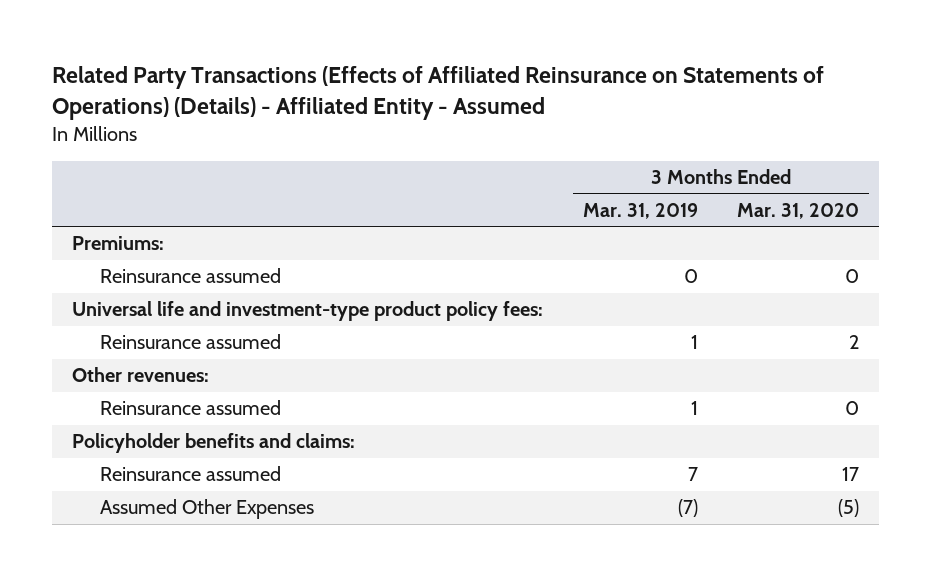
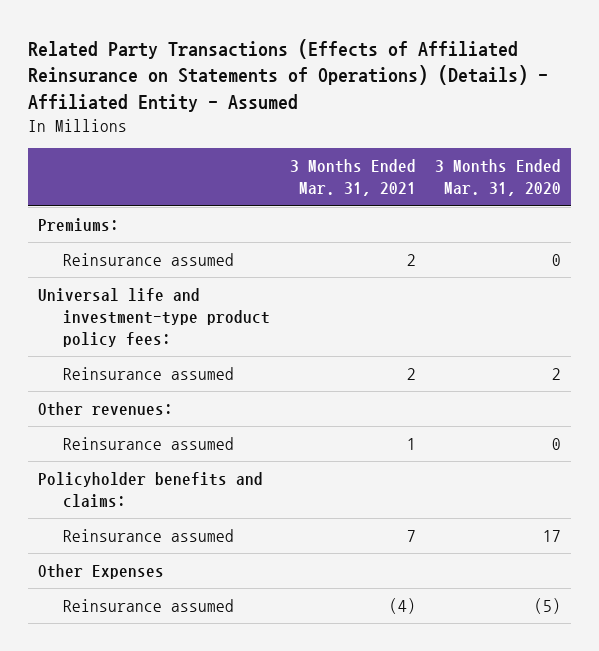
[582,202,698,219] Mar. 31, 2019 -> none
none -> [289,159,416,197] 3 Months Ended Mar. 31, 2021
none -> [37,564,164,580] Other Expenses
[100,499,315,520] Assumed Other Expenses -> [63,599,235,613] Reinsurance assumed

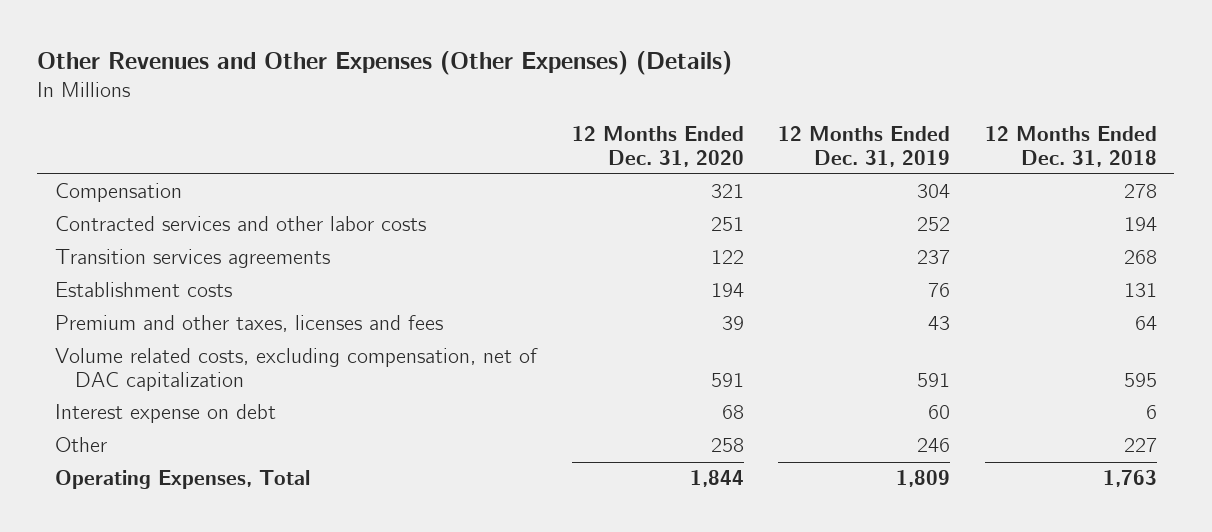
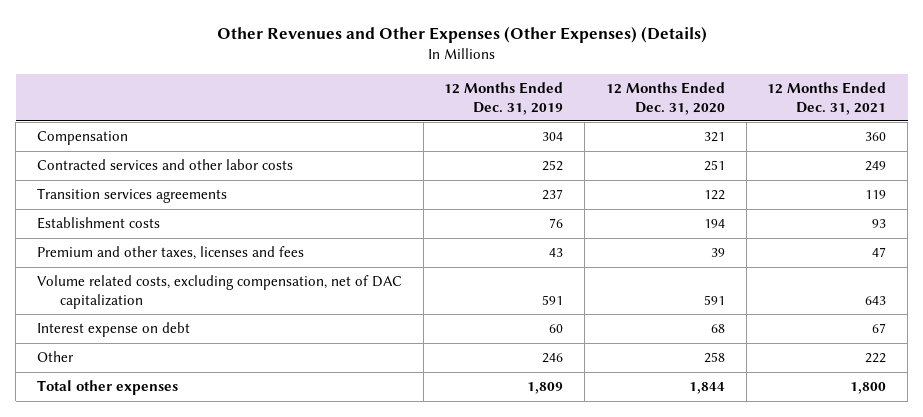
[985,125,1158,167] 12 Months Ended Dec. 31, 2018 -> none
none -> [767,81,887,115] 12 Months Ended Dec. 31, 2021
[54,470,310,490] Operating Expenses, Total -> [36,380,178,396] Total other expenses

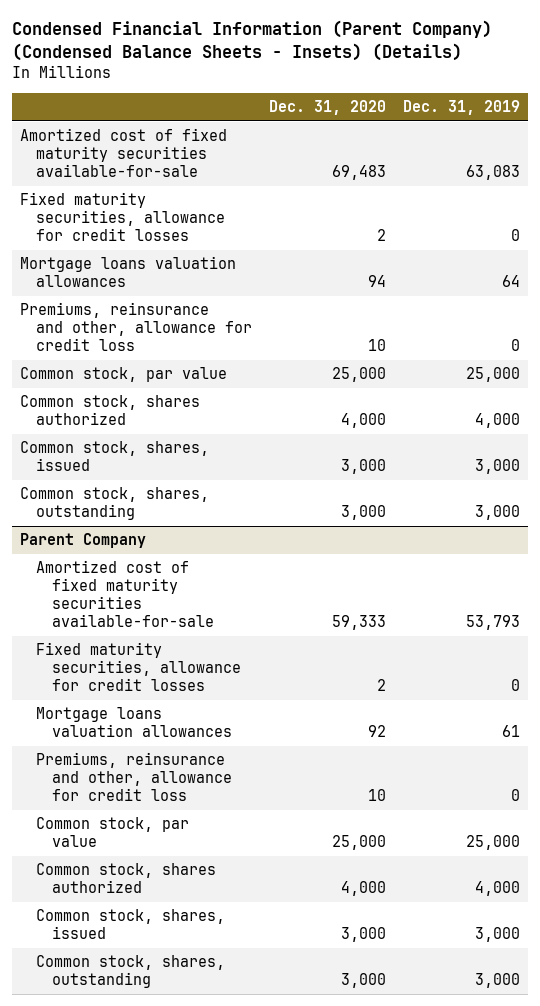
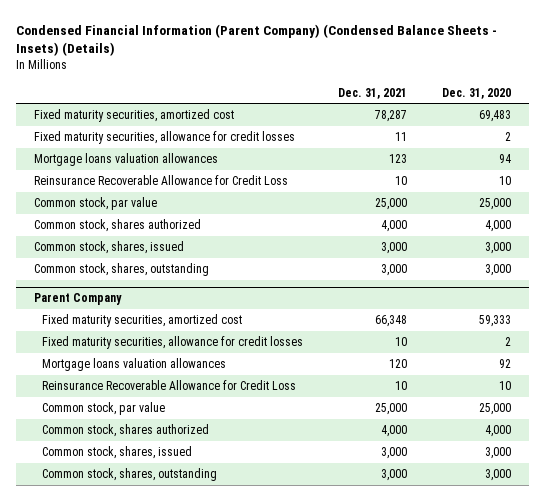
[402,100,520,116] Dec. 31, 2019 -> none
none -> [338,87,408,99] Dec. 31, 2021
[20,128,228,178] Amortized cost of fixed maturity securities available-for-sale -> [33,109,234,123] Fixed maturity securities, amortized cost
[20,302,253,352] Premiums, reinsurance and other, allowance for credit loss -> [33,175,288,186] Reinsurance Recoverable Allowance for Credit Loss
[36,560,214,628] Amortized cost of fixed maturity securities available-for-sale -> [42,314,243,328] Fixed maturity securities, amortized cost
[36,752,232,802] Premiums, reinsurance and other, allowance for credit loss -> [42,380,297,391] Reinsurance Recoverable Allowance for Credit Loss

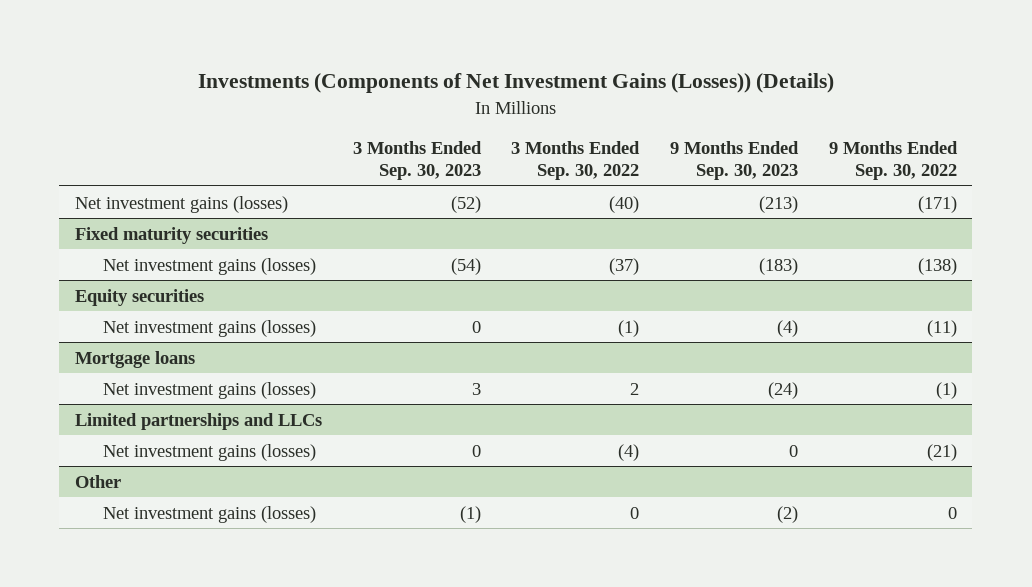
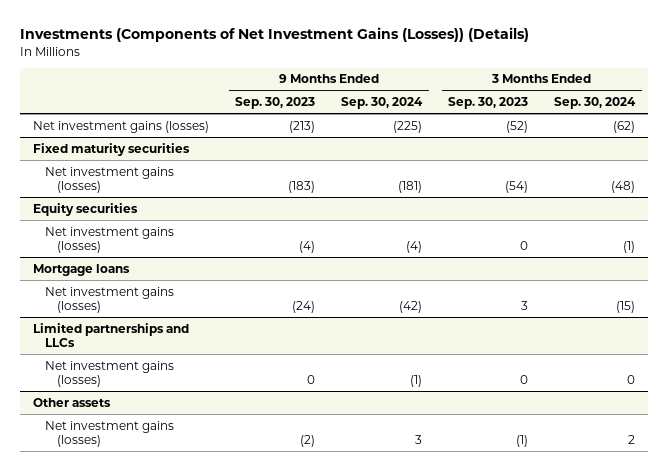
[511,140,641,181] 3 Months Ended Sep. 30, 2022 -> none
[828,140,958,181] 9 Months Ended Sep. 30, 2022 -> none
none -> [341,96,424,109] Sep. 30, 2024
none -> [554,96,637,109] Sep. 30, 2024
[74,474,121,488] Other -> [33,397,112,407] Other assets

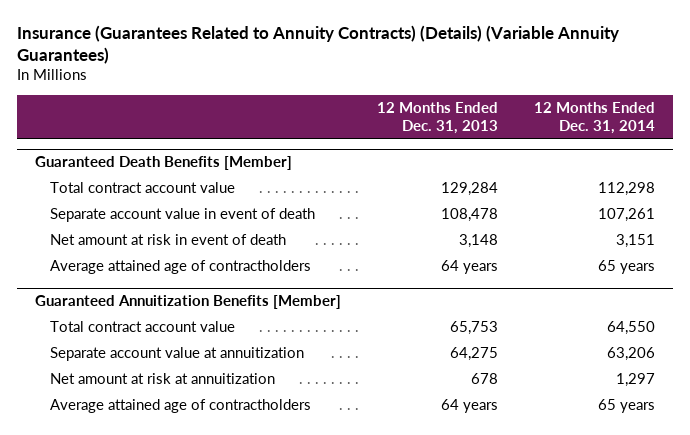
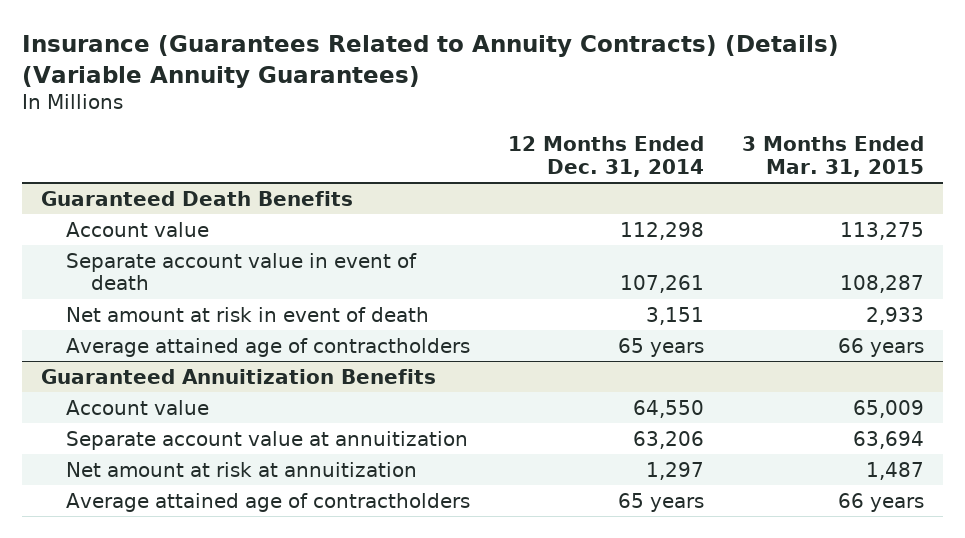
[376,101,498,135] 12 Months Ended Dec. 31, 2013 -> none
none -> [741,136,924,178] 3 Months Ended Mar. 31, 2015
[34,156,292,171] Guaranteed Death Benefits [Member] -> [40,190,353,206] Guaranteed Death Benefits
[49,182,235,194] Total contract account value -> [66,221,210,237] Account value
[34,295,341,310] Guaranteed Annuitization Benefits [Member] -> [40,368,436,384] Guaranteed Annuitization Benefits
[49,321,235,333] Total contract account value -> [66,399,210,415] Account value

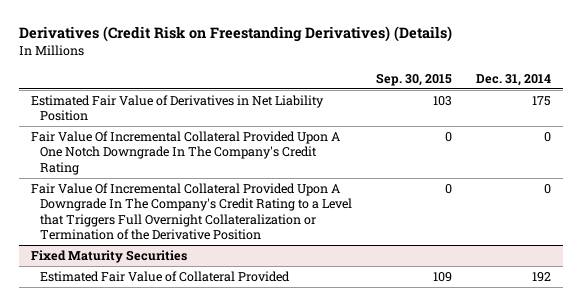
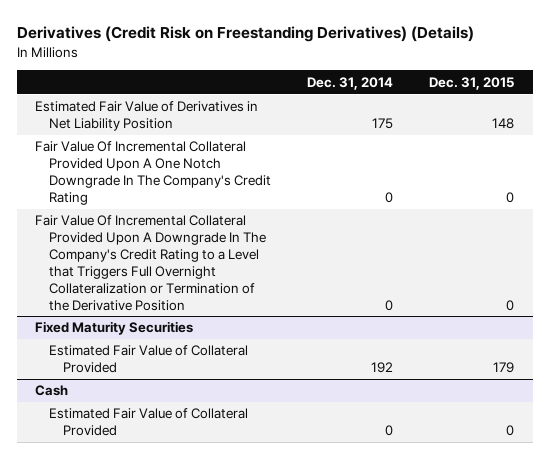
[376,72,453,86] Sep. 30, 2015 -> none
none -> [429,76,515,90] Dec. 31, 2015
none -> [35,385,69,397] Cash
none -> [48,408,248,437] Estimated Fair Value of Collateral Provided

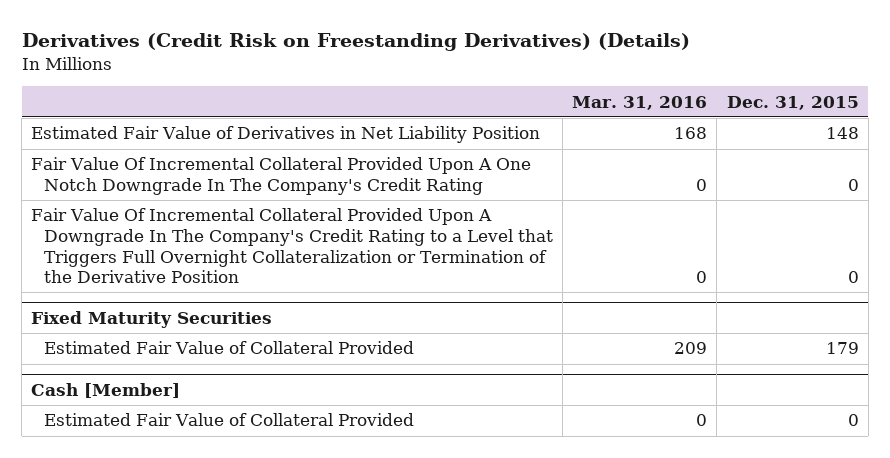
[307,76,394,90] Dec. 31, 2014 -> none
none -> [572,95,708,110] Mar. 31, 2016
[35,385,69,397] Cash -> [31,382,181,398] Cash [Member]

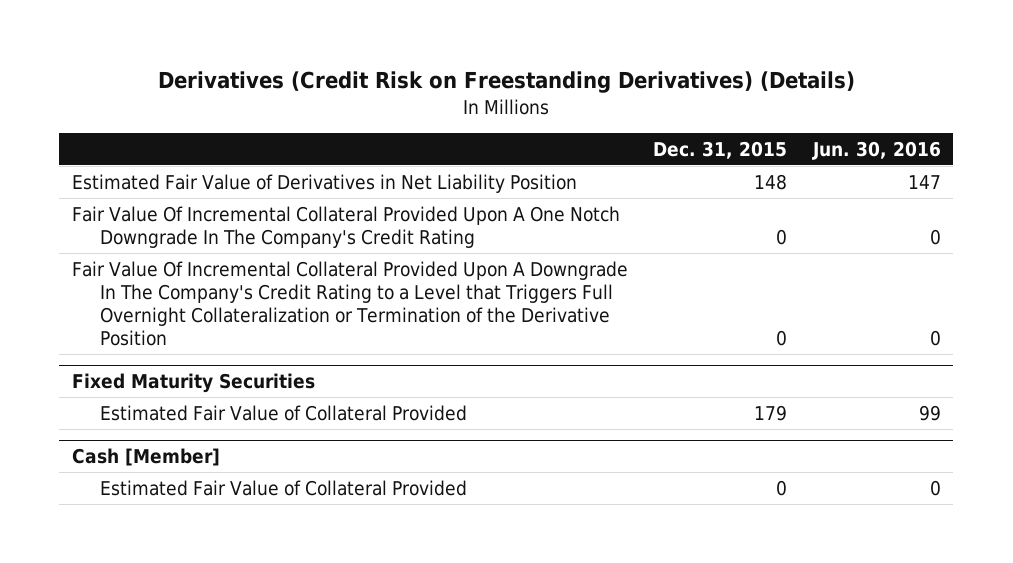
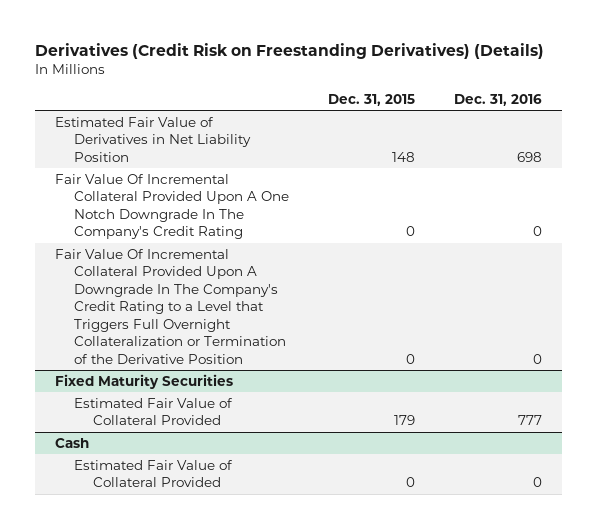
[811,140,941,160] Jun. 30, 2016 -> none
none -> [454,93,543,106] Dec. 31, 2016
[71,448,220,467] Cash [Member] -> [54,437,89,448] Cash

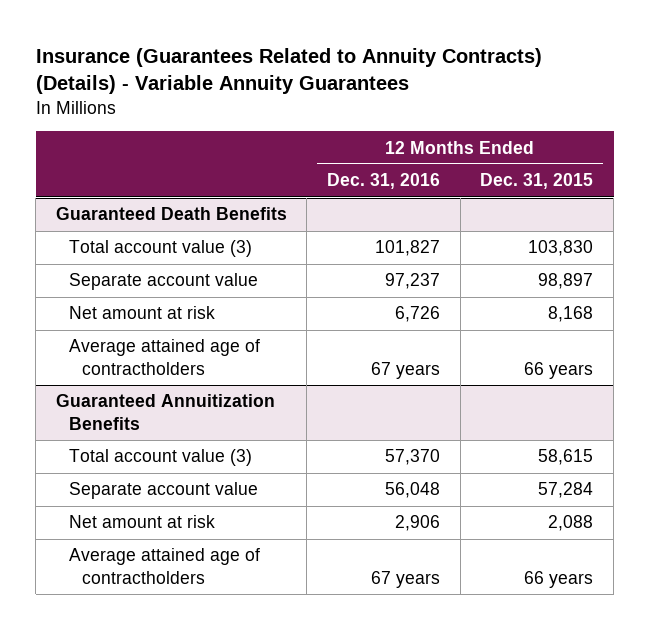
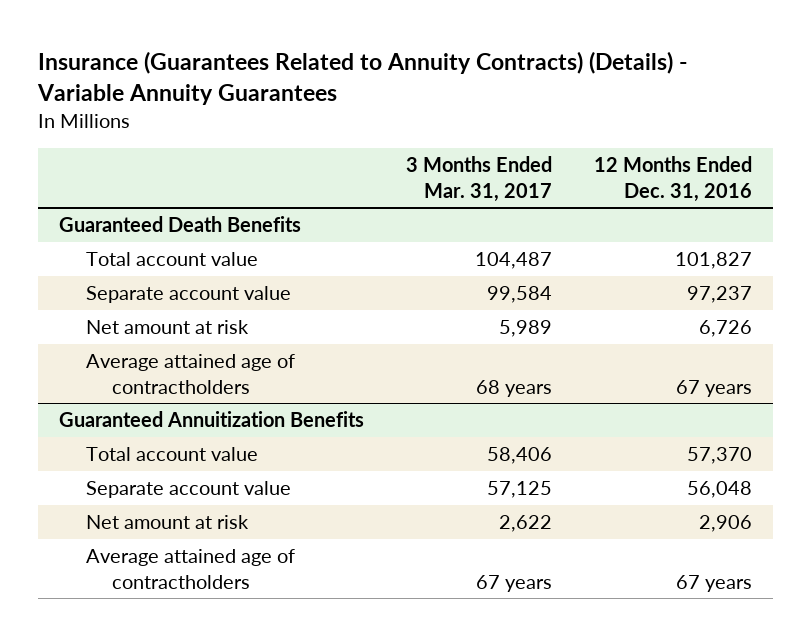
[480,173,594,190] Dec. 31, 2015 -> none
none -> [405,156,552,202] 3 Months Ended Mar. 31, 2017
[68,240,252,258] Total account value (3) -> [85,252,258,267] Total account value
[68,449,252,467] Total account value (3) -> [85,447,258,462] Total account value

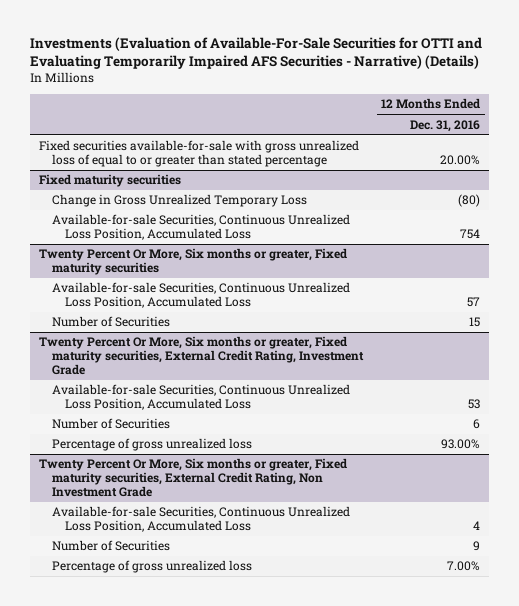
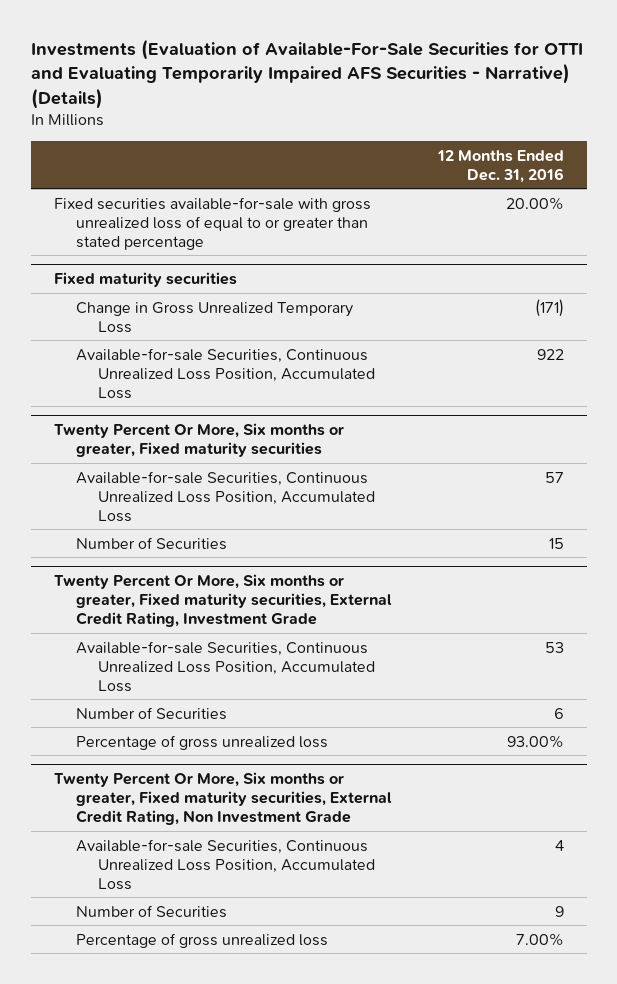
[458,194,481,208] (80) -> [534,298,564,317] (171)
[460,229,481,240] 754 -> [536,348,564,360] 922

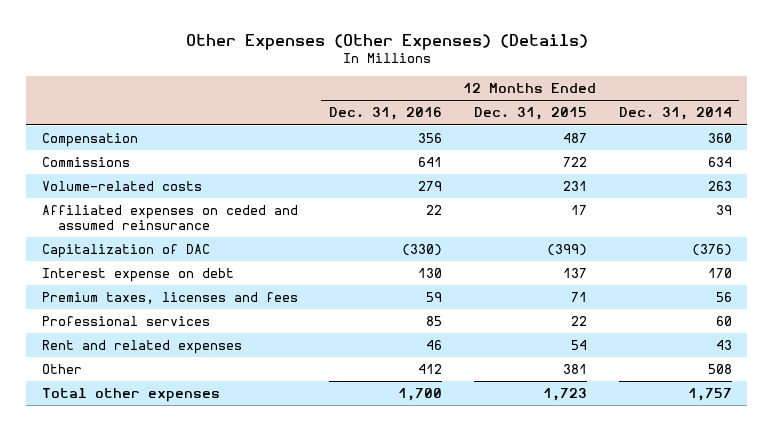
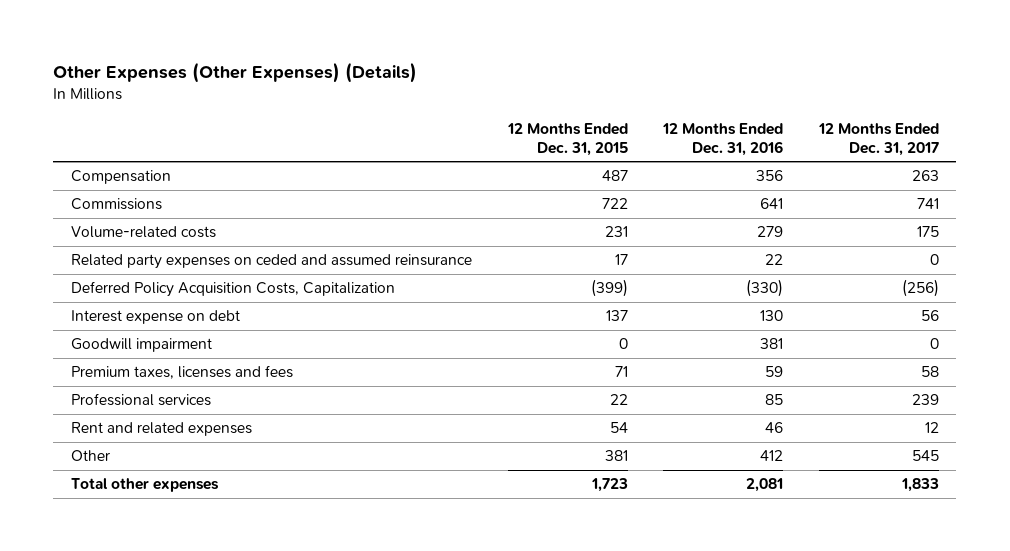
[618,107,732,121] Dec. 31, 2014 -> none
none -> [817,122,939,156] 12 Months Ended Dec. 31, 2017
[41,205,298,231] Affiliated expenses on ceded and assumed reinsurance -> [71,254,473,270] Related party expenses on ceded and assumed reinsurance
[41,244,210,259] Capitalization of DAC -> [71,281,396,298] Deferred Policy Acquisition Costs, Capitalization
none -> [71,338,213,353] Goodwill impairment
[398,388,443,402] 1,700 -> [746,478,784,493] 2,081

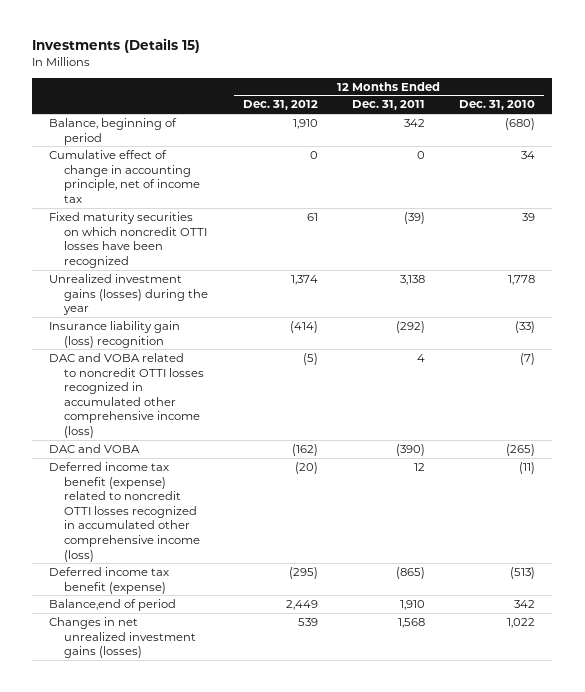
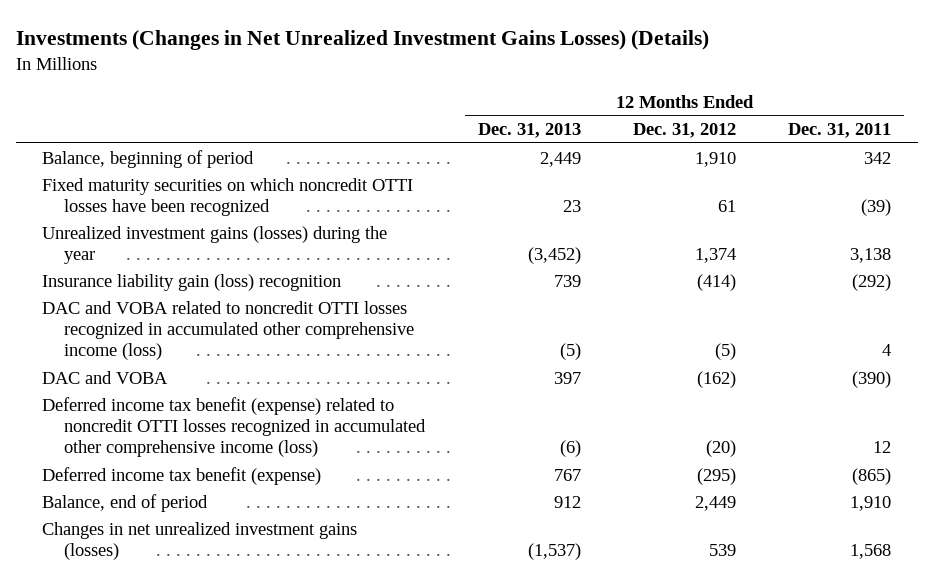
[32,38,201,54] Investments (Details 15) -> [16,30,710,51] Investments (Changes in Net Unrealized Investment Gains Losses) (Details)
[459,100,536,111] Dec. 31, 2010 -> none
none -> [477,123,581,139] Dec. 31, 2013
[49,149,201,203] Cumulative effect of change in accounting principle, net of income tax -> none
[49,598,177,611] Balance,end of period -> [42,493,209,512] Balance, end of period

